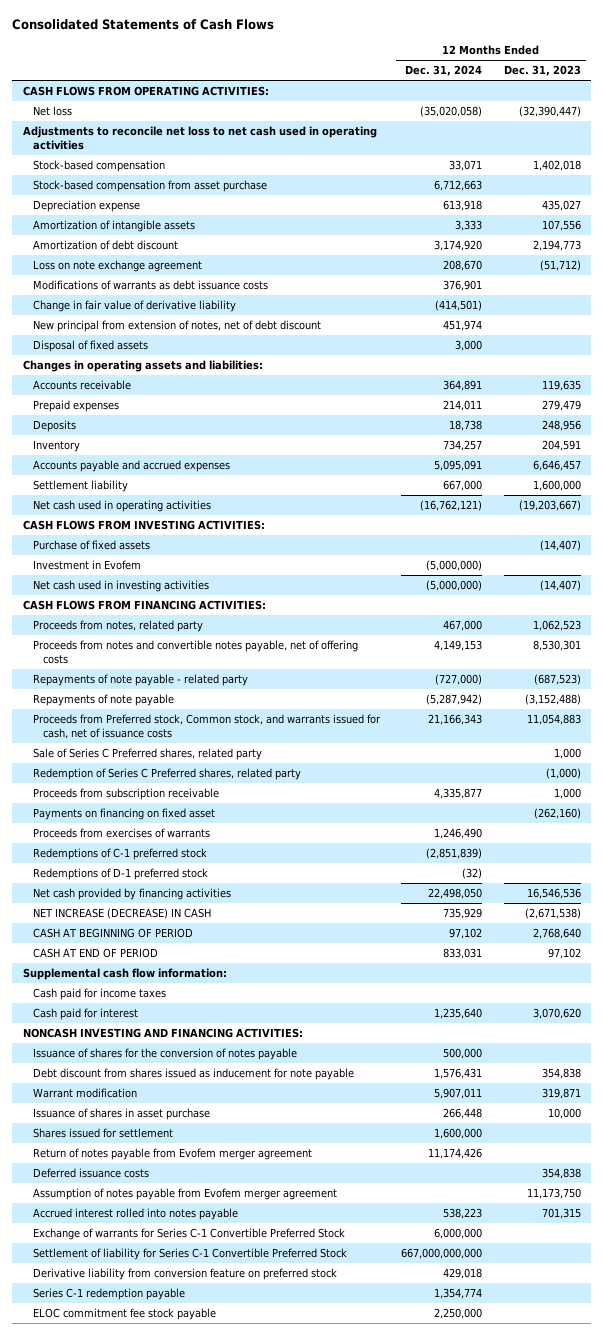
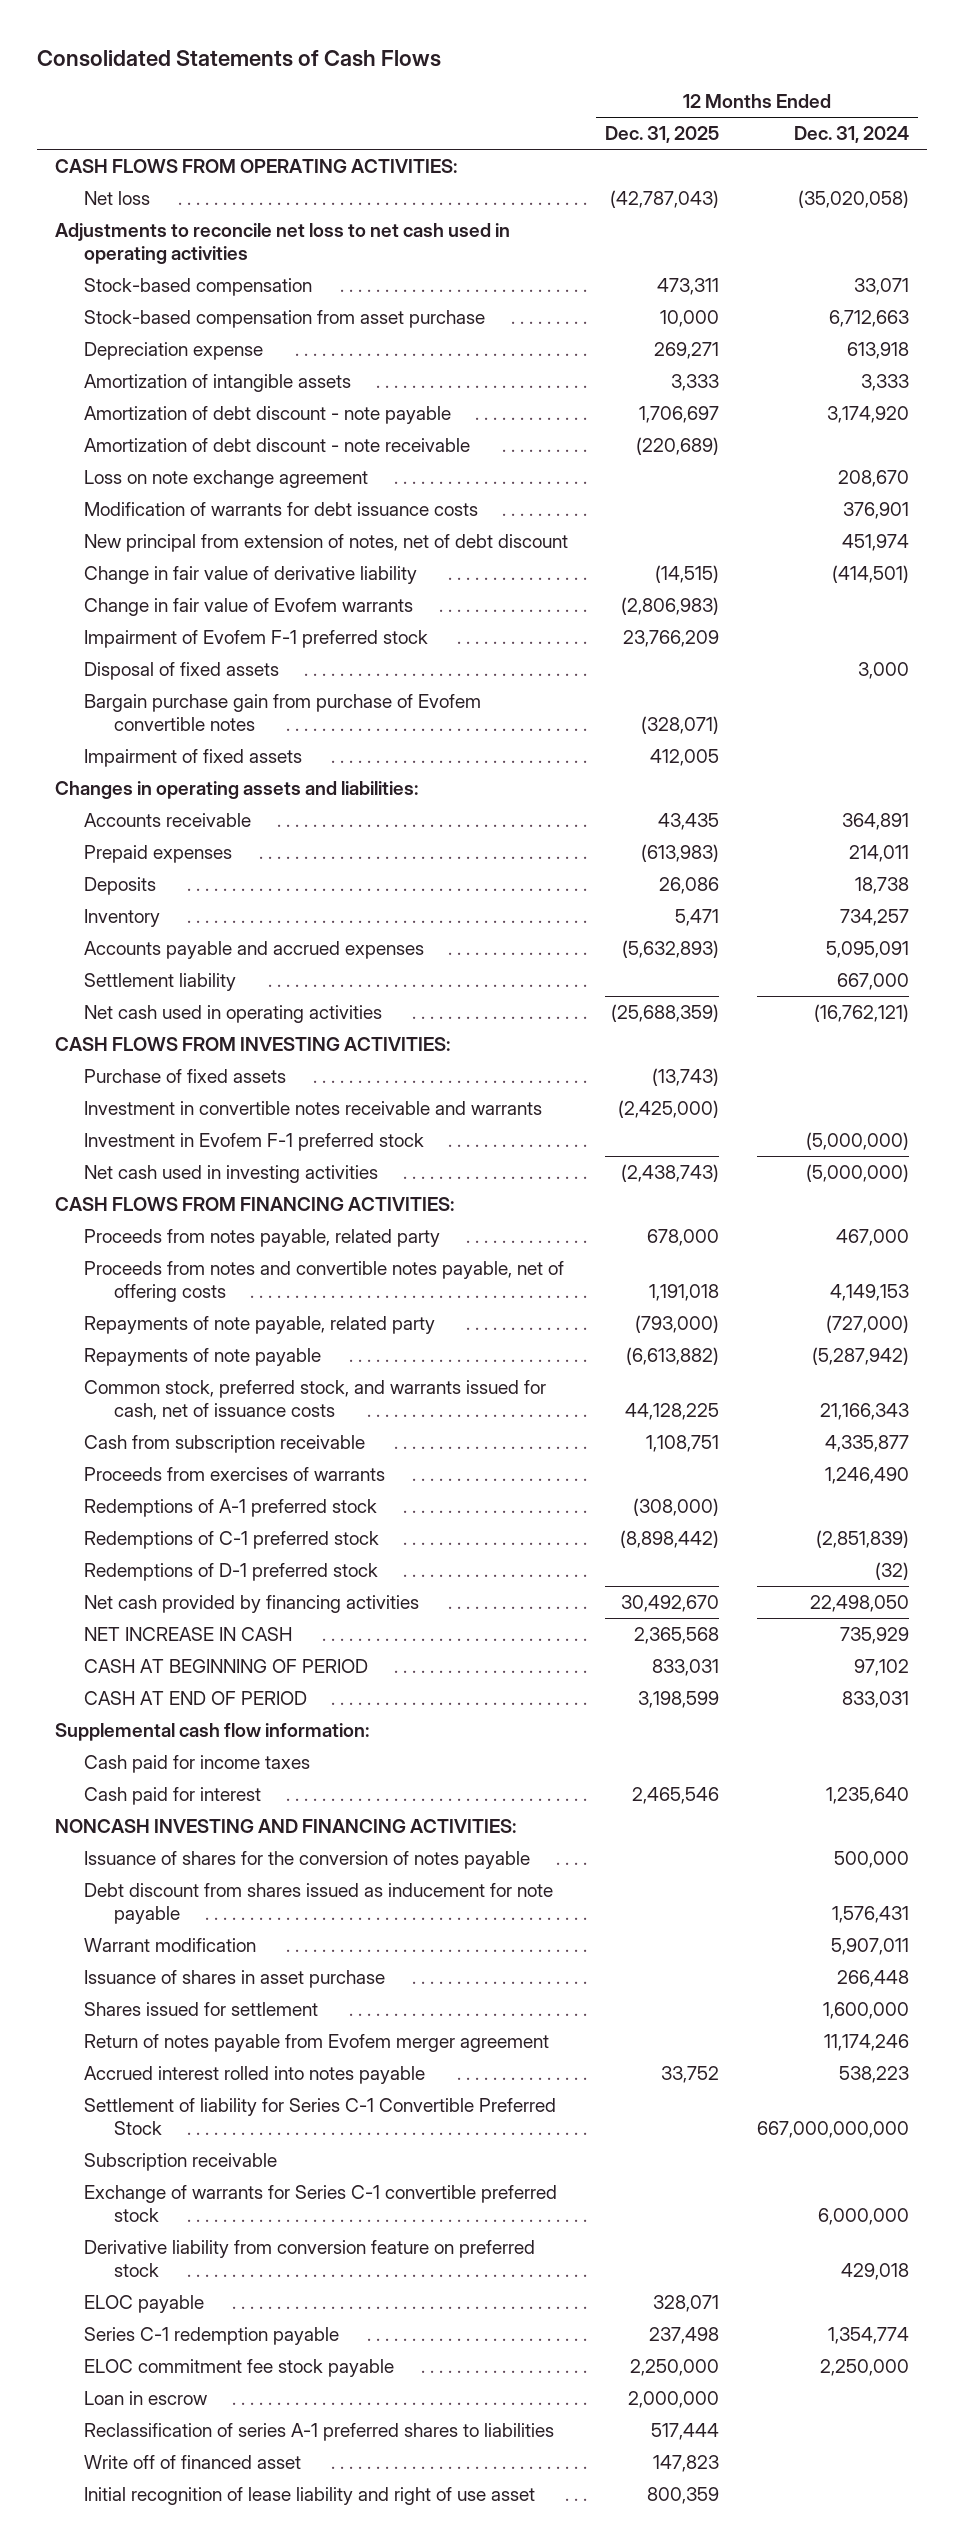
[503,65,581,77] Dec. 31, 2023 -> none
none -> [605,126,720,144] Dec. 31, 2025
[32,240,178,251] Amortization of debt discount -> [84,406,452,425] Amortization of debt discount - note payable
none -> [84,438,471,453] Amortization of debt discount - note receivable
[32,280,268,291] Modifications of warrants as debt issuance costs -> [84,502,479,517] Modification of warrants for debt issuance costs
[32,300,236,313] Change in fair value of derivative liability -> [84,566,418,585] Change in fair value of derivative liability
none -> [84,598,414,617] Change in fair value of Evofem warrants
none -> [84,630,429,649] Impairment of Evofem F-1 preferred stock
none -> [84,694,482,732] Bargain purchase gain from purchase of Evofem convertible notes
none -> [84,749,303,768] Impairment of fixed assets
none -> [84,1101,543,1116] Investment in convertible notes receivable and warrants
[32,560,141,571] Investment in Evofem -> [84,1133,425,1152] Investment in Evofem F-1 preferred stock
[32,620,203,633] Proceeds from notes, related party -> [84,1229,441,1248] Proceeds from notes payable, related party
[32,674,248,687] Repayments of note payable - related party -> [84,1316,436,1335] Repayments of note payable, related party
[32,748,262,761] Sale of Series C Preferred shares, related party -> none
[32,768,301,781] Redemption of Series C Preferred shares, related party -> none
[32,808,215,821] Payments on financing on fixed asset -> none
[32,714,381,739] Proceeds from Preferred stock, Common stock, and warrants issued for cash, net of issuance costs -> [84,1380,547,1421] Common stock, preferred stock, and warrants issued for cash, net of issuance costs
[32,788,219,801] Proceeds from subscription receivable -> [84,1435,366,1454] Cash from subscription receivable
none -> [84,1499,378,1518] Redemptions of A-1 preferred stock
[32,908,211,920] NET INCREASE (DECREASE) IN CASH -> [84,1627,293,1642] NET INCREASE IN CASH
[32,1168,149,1179] Deferred issuance costs -> none
[32,1188,337,1201] Assumption of notes payable from Evofem merger agreement -> none
[428,1148,483,1160] 11,174,426 -> [823,2034,909,2052] 11,174,246
[32,1228,345,1241] Exchange of warrants for Series C-1 Convertible Preferred Stock -> none
none -> [84,2153,278,2172] Subscription receivable
none -> [84,2185,558,2223] Exchange of warrants for Series C-1 convertible preferred stock
none -> [84,2295,205,2314] ELOC payable
none -> [84,2391,208,2406] Loan in escrow
none -> [84,2423,555,2442] Reclassification of series A-1 preferred shares to liabilities
none -> [84,2455,302,2470] Write off of financed asset
none -> [84,2487,536,2506] Initial recognition of lease liability and right of use asset

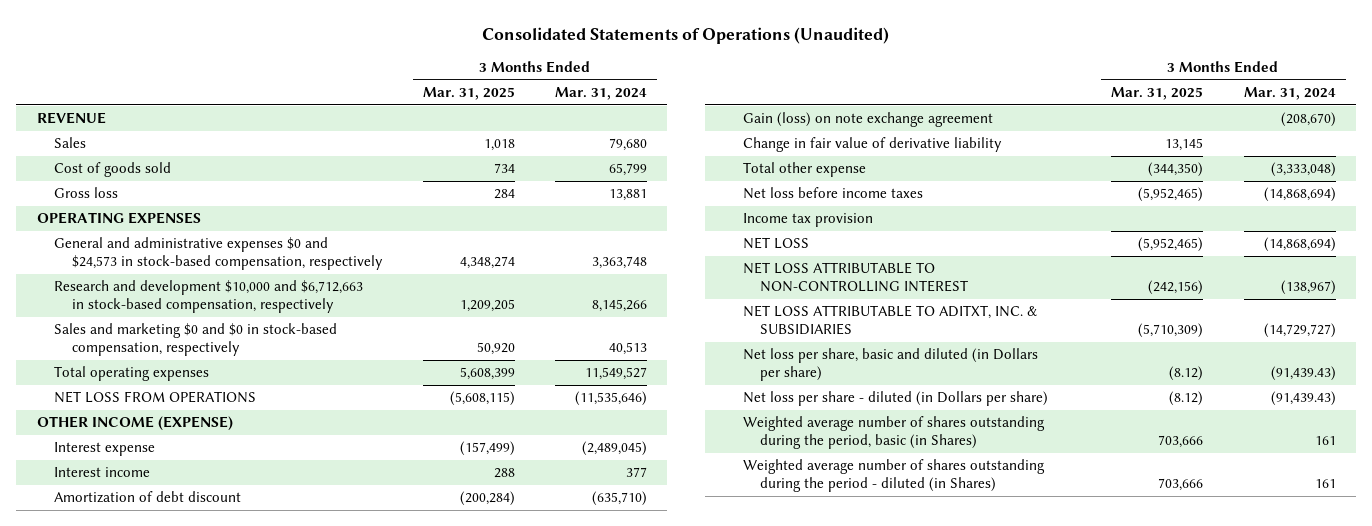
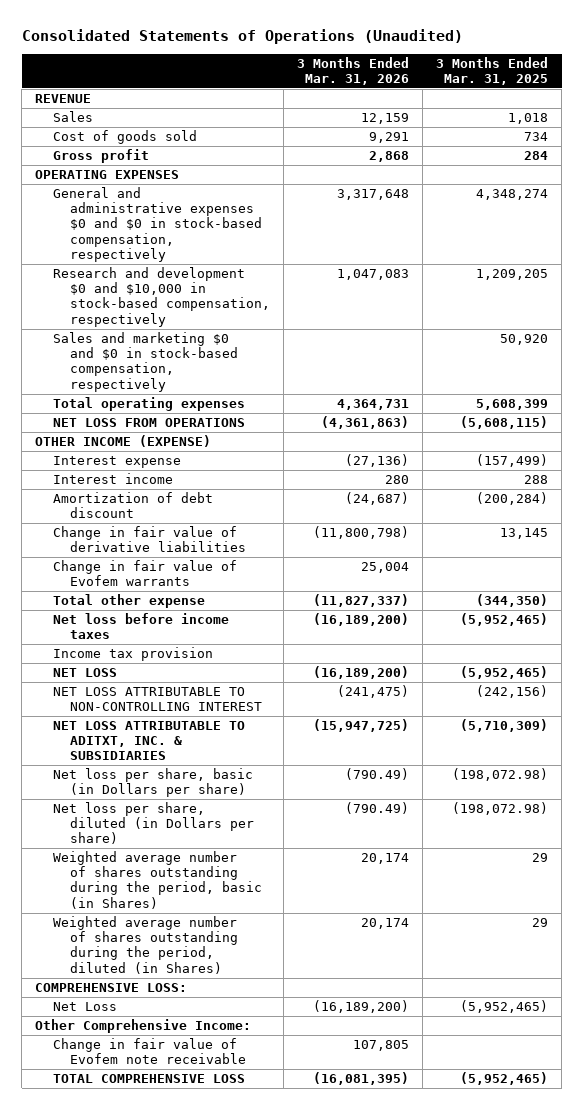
[555,87,648,101] Mar. 31, 2024 -> none
none -> [297,56,410,85] 3 Months Ended Mar. 31, 2026
[54,187,119,199] Gross loss -> [52,148,149,163] Gross profit
[54,237,383,271] General and administrative expenses $0 and $24,573 in stock-based compensation, respectively -> [52,186,263,262] General and administrative expenses $0 and $0 in stock-based compensation, respectively
[54,280,364,314] Research and development $10,000 and $6,712,663 in stock-based compensation, respectively -> [52,266,271,327] Research and development $0 and $10,000 in stock-based compensation, respectively
[742,112,993,128] Gain (loss) on note exchange agreement -> none
[742,137,1002,153] Change in fair value of derivative liability -> [52,525,247,553] Change in fair value of derivative liabilities
none -> [52,559,237,587] Change in fair value of Evofem warrants
[742,348,1038,382] Net loss per share, basic and diluted (in Dollars per share) -> [52,767,253,798] Net loss per share, basic (in Dollars per share)
[1169,366,1204,382] (8.12) -> [452,767,549,781] (198,072.98)
[742,391,1048,407] Net loss per share - diluted (in Dollars per share) -> [52,801,255,845] Net loss per share, diluted (in Dollars per share)
[1169,391,1204,407] (8.12) -> [452,801,549,815] (198,072.98)
[1158,435,1204,449] 703,666 -> [532,852,549,862] 29
[742,459,1045,493] Weighted average number of shares outstanding during the period - diluted (in Shares) -> [52,915,239,974] Weighted average number of shares outstanding during the period, diluted (in Shares)
[1158,478,1204,492] 703,666 -> [532,917,549,927] 29
none -> [35,982,188,992] COMPREHENSIVE LOSS:
none -> [52,1001,117,1011] Net Loss
none -> [35,1018,252,1033] Other Comprehensive Income:
none -> [52,1037,247,1065] Change in fair value of Evofem note receivable
none -> [52,1073,245,1083] TOTAL COMPREHENSIVE LOSS

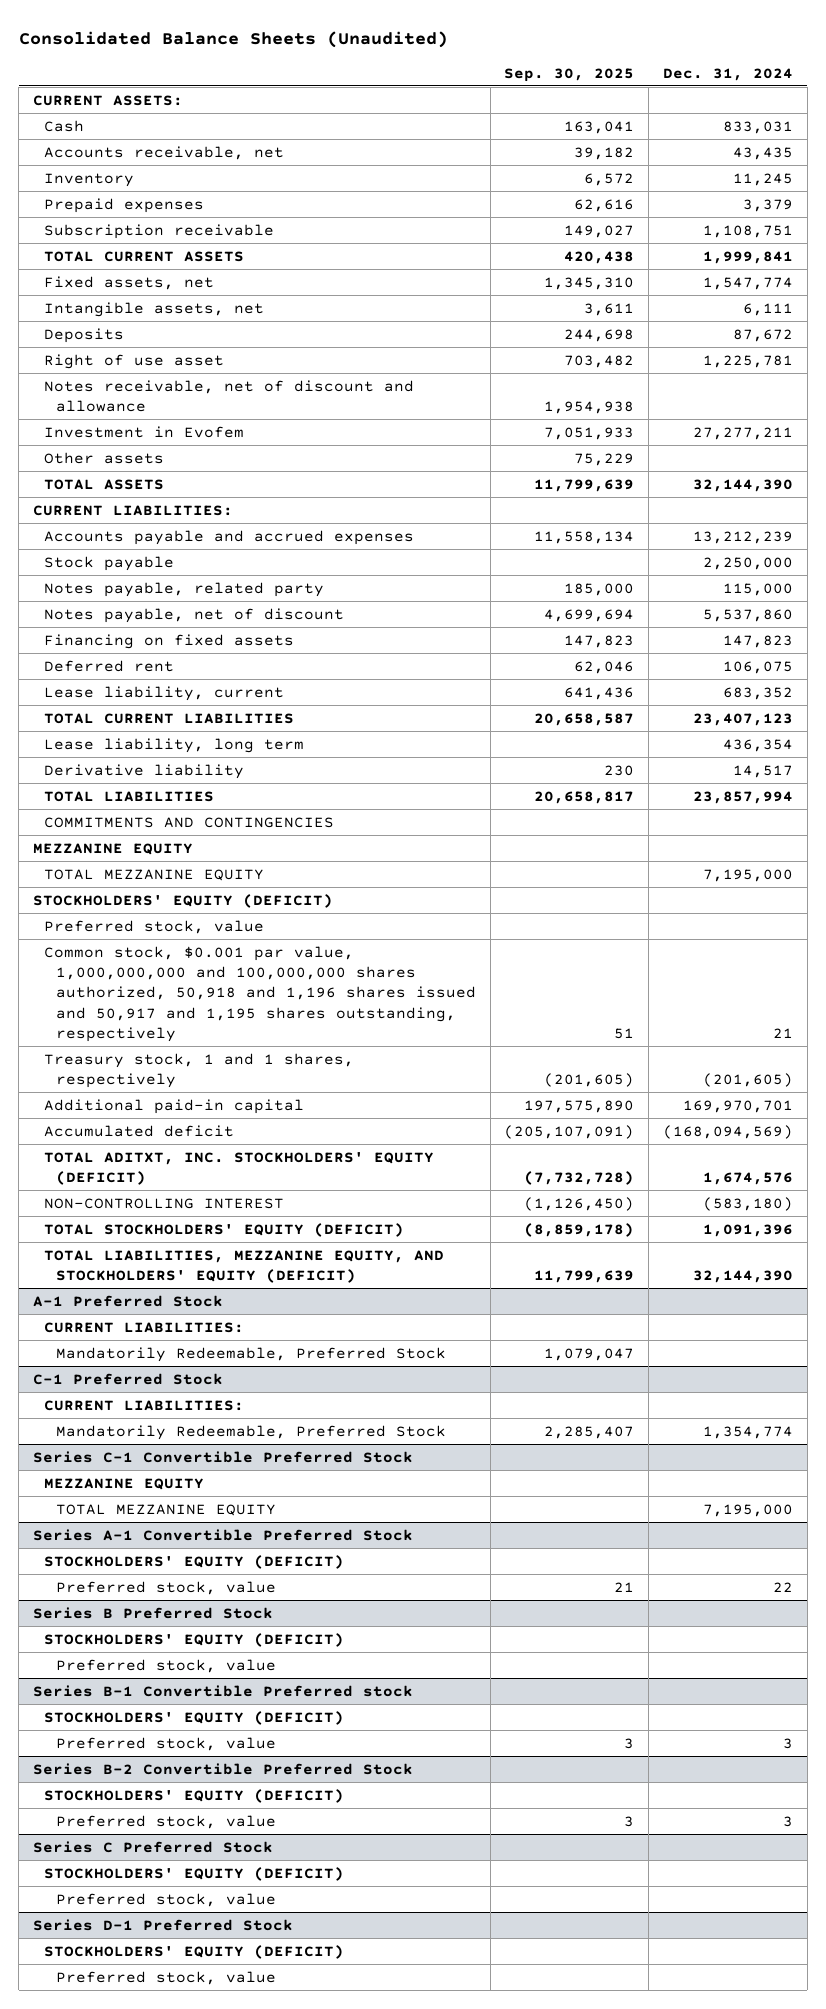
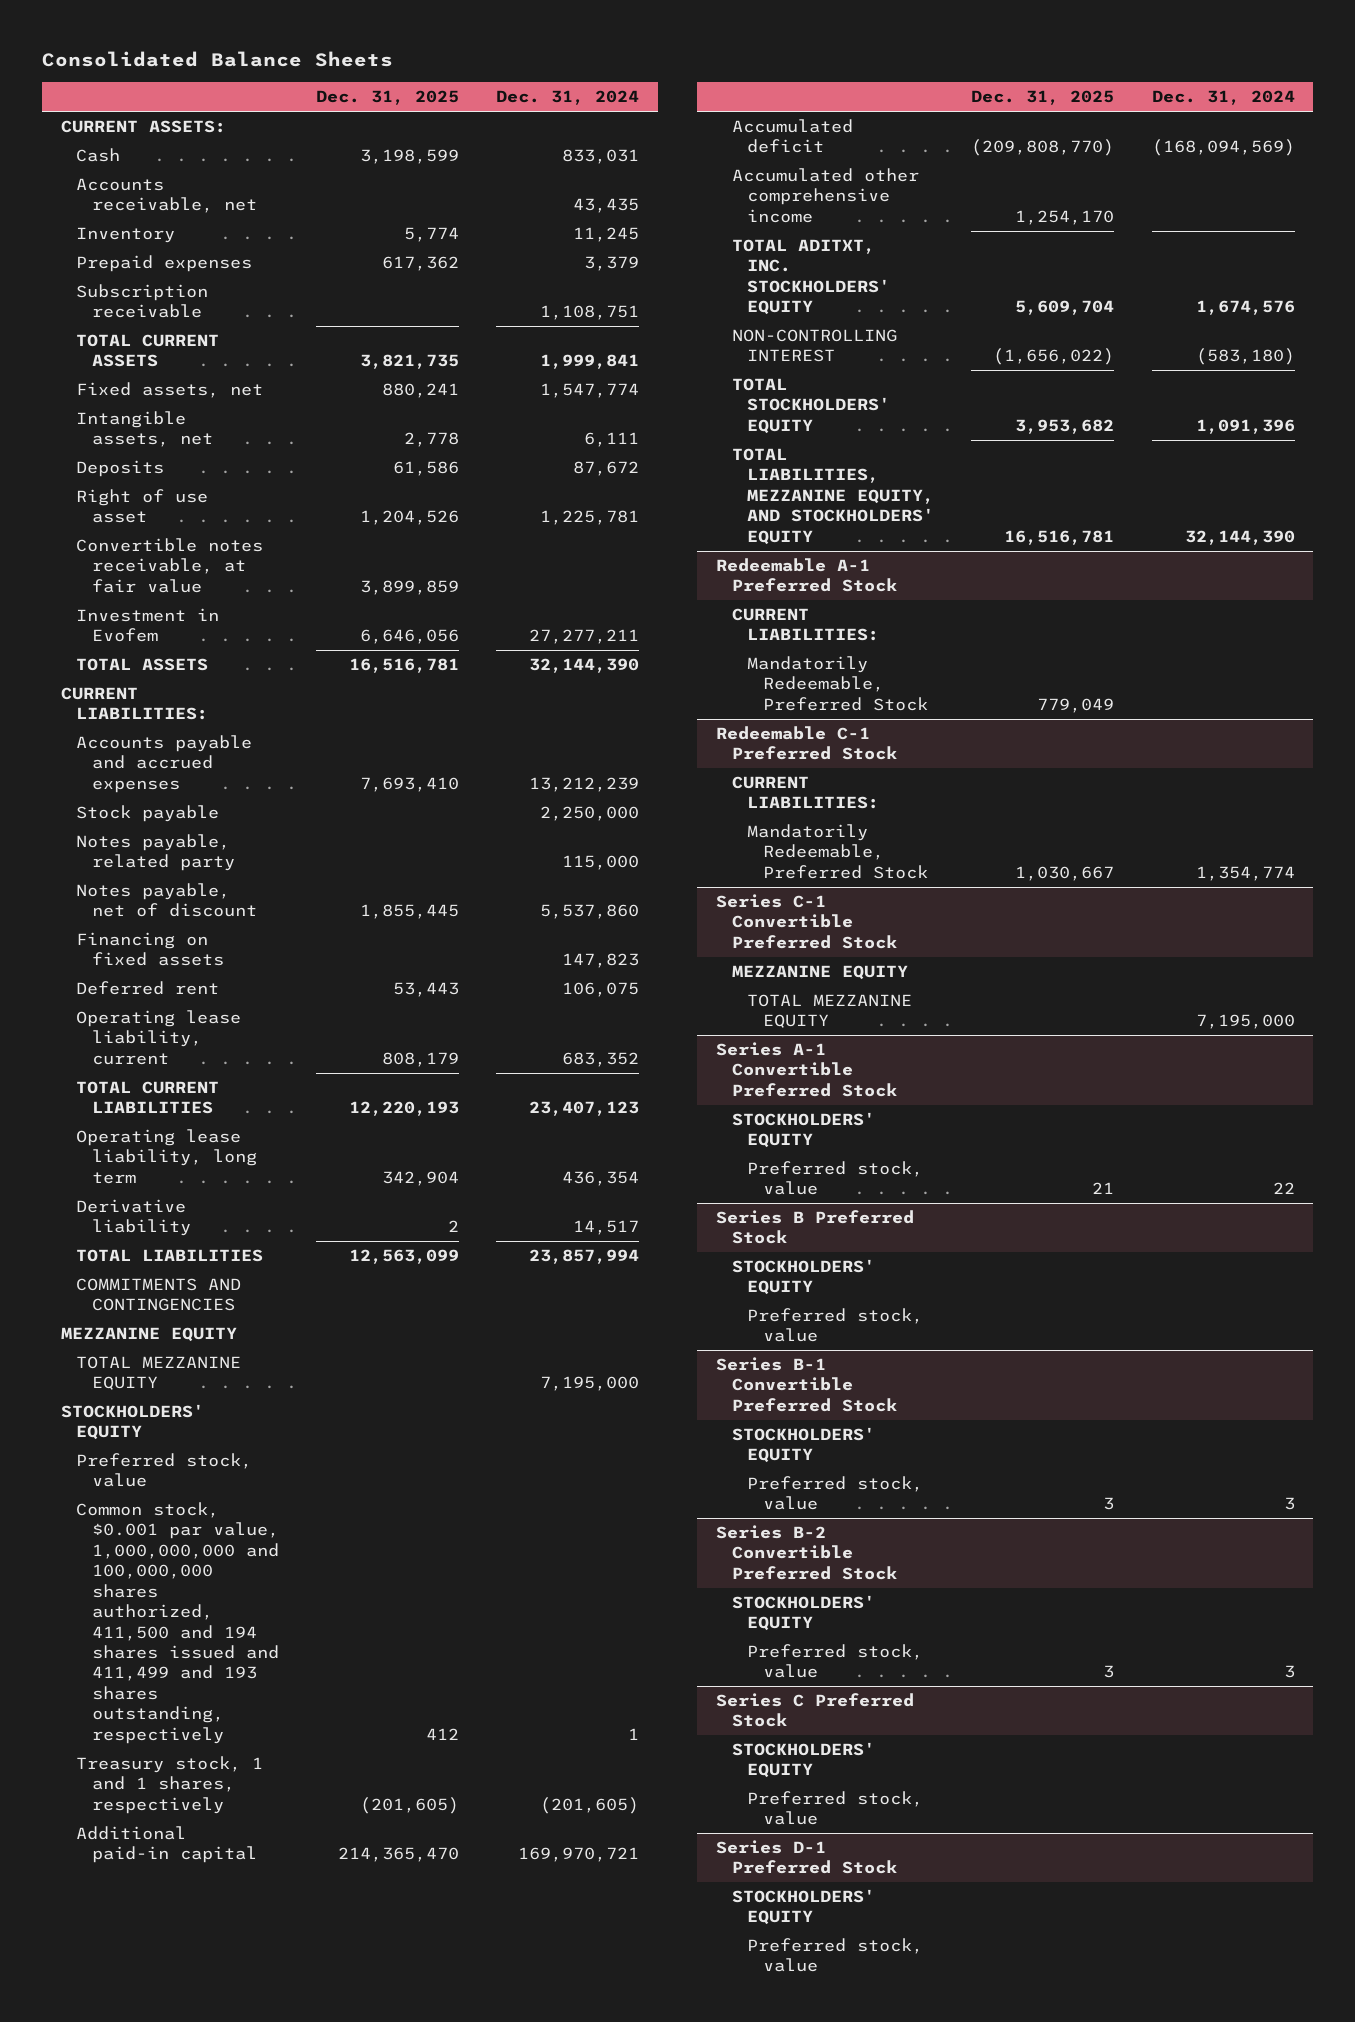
[18,30,448,48] Consolidated Balance Sheets (Unaudited) -> [41,51,393,68] Consolidated Balance Sheets
[504,67,635,82] Sep. 30, 2025 -> none
none -> [315,90,459,106] Dec. 31, 2025
[44,379,415,413] Notes receivable, net of discount and allowance -> none
none -> [76,537,264,593] Convertible notes receivable, at fair value
[44,451,165,464] Other assets -> none
[44,685,285,701] Lease liability, current -> [76,1009,242,1065] Operating lease liability, current
[44,737,305,753] Lease liability, long term -> [76,1128,257,1184] Operating lease liability, long term
[32,893,333,908] STOCKHOLDERS' EQUITY (DEFICIT) -> [60,1403,204,1441] STOCKHOLDERS' EQUITY
[44,945,476,1043] Common stock, $0.001 par value, 1,000,000,000 and 100,000,000 shares authorized, 50,918 and 1,196 shares issued and 50,917 and 1,195 shares outstanding, respectively -> [76,1501,279,1744] Common stock, $0.001 par value, 1,000,000,000 and 100,000,000 shares authorized, 411,500 and 194 shares issued and 411,499 and 193 shares outstanding, respectively
[772,1028,793,1039] 21 -> [628,1727,640,1740] 1
[682,1099,793,1113] 169,970,701 -> [518,1847,640,1863] 169,970,721
none -> [731,167,919,223] Accumulated other comprehensive income
[44,1151,435,1186] TOTAL ADITXT, INC. STOCKHOLDERS' EQUITY (DEFICIT) -> [731,238,891,316] TOTAL ADITXT, INC. STOCKHOLDERS' EQUITY
[44,1222,405,1237] TOTAL STOCKHOLDERS' EQUITY (DEFICIT) -> [731,377,891,434] TOTAL STOCKHOLDERS' EQUITY
[44,1249,445,1284] TOTAL LIABILITIES, MEZZANINE EQUITY, AND STOCKHOLDERS' EQUITY (DEFICIT) -> [731,447,935,545] TOTAL LIABILITIES, MEZZANINE EQUITY, AND STOCKHOLDERS' EQUITY
[32,1294,223,1307] A-1 Preferred Stock -> [716,557,897,593] Redeemable A-1 Preferred Stock
[32,1372,223,1385] C-1 Preferred Stock -> [716,725,897,761] Redeemable C-1 Preferred Stock
[44,1554,345,1569] STOCKHOLDERS' EQUITY (DEFICIT) -> [731,1111,875,1149] STOCKHOLDERS' EQUITY
[44,1632,345,1647] STOCKHOLDERS' EQUITY (DEFICIT) -> [731,1258,875,1296] STOCKHOLDERS' EQUITY
[32,1684,413,1697] Series B-1 Convertible Preferred stock -> [716,1356,897,1412] Series B-1 Convertible Preferred Stock
[44,1710,345,1725] STOCKHOLDERS' EQUITY (DEFICIT) -> [731,1426,875,1464] STOCKHOLDERS' EQUITY
[44,1788,345,1803] STOCKHOLDERS' EQUITY (DEFICIT) -> [731,1594,875,1632] STOCKHOLDERS' EQUITY
[44,1866,345,1881] STOCKHOLDERS' EQUITY (DEFICIT) -> [731,1741,875,1779] STOCKHOLDERS' EQUITY
[44,1944,345,1959] STOCKHOLDERS' EQUITY (DEFICIT) -> [731,1888,875,1926] STOCKHOLDERS' EQUITY

